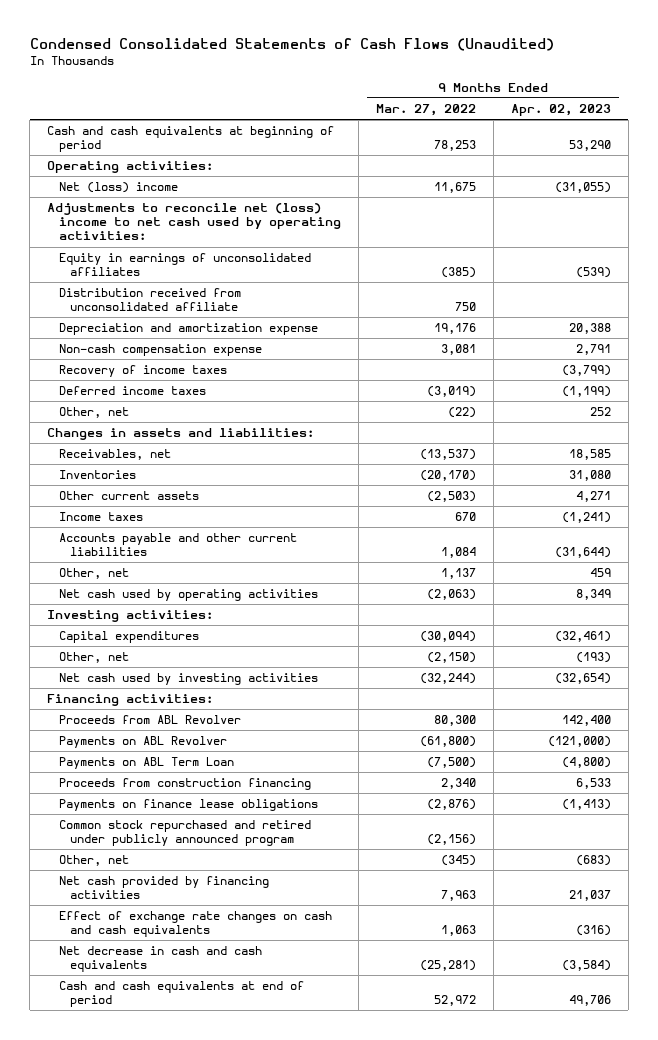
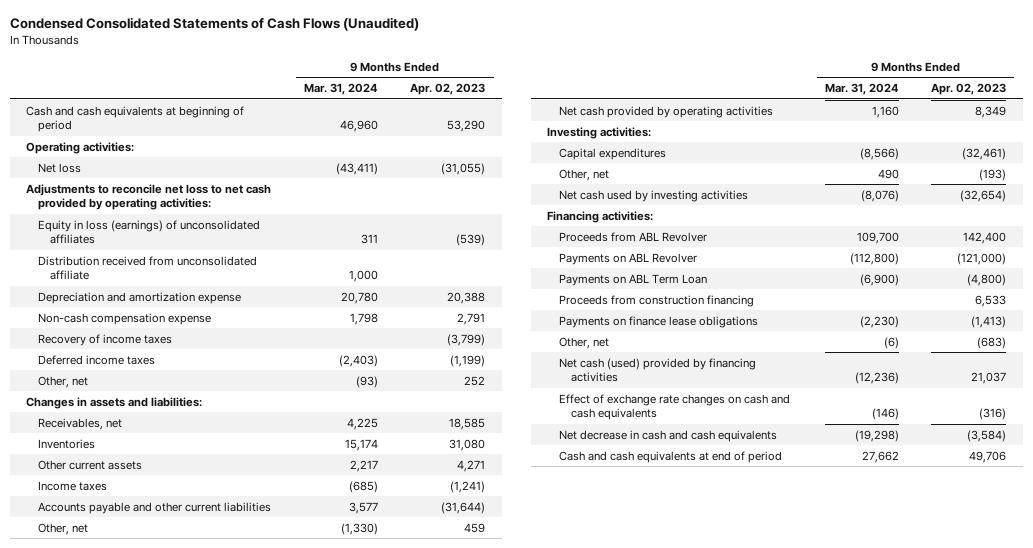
[375,104,476,117] Mar. 27, 2022 -> none
none -> [303,83,378,96] Mar. 31, 2024
[58,182,178,194] Net (loss) income -> [38,162,82,173] Net loss
[47,203,341,241] Adjustments to reconcile net (loss) income to net cash used by operating activities: -> [26,183,272,211] Adjustments to reconcile net loss to net cash provided by operating activities:
[58,253,311,277] Equity in earnings of unconsolidated affiliates -> [38,219,261,245] Equity in loss (earnings) of unconsolidated affiliates
[58,589,318,602] Net cash used by operating activities -> [559,105,774,118] Net cash provided by operating activities
[58,820,311,847] Common stock repurchased and retired under publicly announced program -> none
[58,876,269,900] Net cash provided by financing activities -> [559,357,757,383] Net cash (used) provided by financing activities

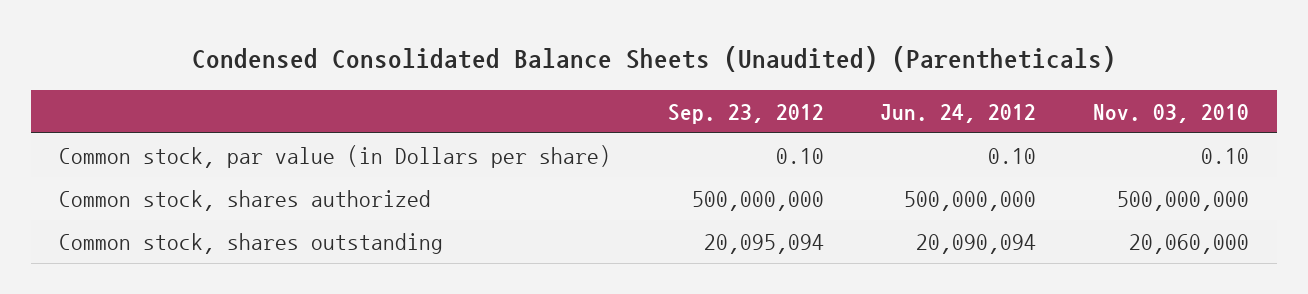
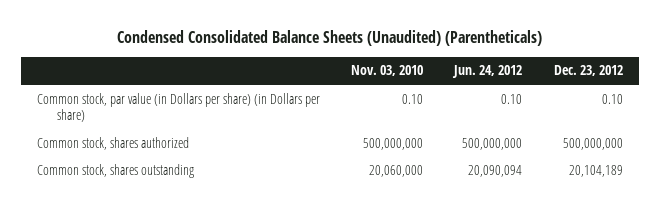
[667,103,824,124] Sep. 23, 2012 -> none
none -> [553,65,623,77] Dec. 23, 2012
[59,144,612,168] Common stock, par value (in Dollars per share) -> [36,92,320,123] Common stock, par value (in Dollars per share) (in Dollars per share)

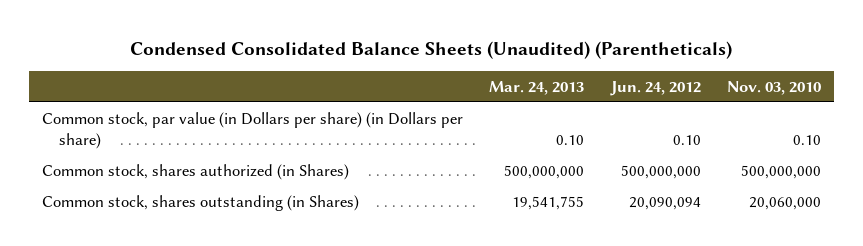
[553,65,623,77] Dec. 23, 2012 -> none
none -> [489,80,585,95] Mar. 24, 2013
[36,136,189,150] Common stock, shares authorized -> [42,163,350,180] Common stock, shares authorized (in Shares)
[36,163,194,178] Common stock, shares outstanding -> [42,194,360,211] Common stock, shares outstanding (in Shares)

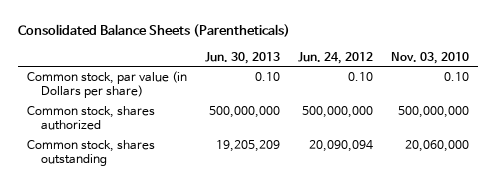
[130,40,733,59] Condensed Consolidated Balance Sheets (Unaudited) (Parentheticals) -> [17,24,290,38] Consolidated Balance Sheets (Parentheticals)
[489,80,585,95] Mar. 24, 2013 -> none
none -> [205,51,281,64] Jun. 30, 2013
[42,111,464,150] Common stock, par value (in Dollars per share) (in Dollars per share) -> [27,70,188,98] Common stock, par value (in Dollars per share)
[42,163,350,180] Common stock, shares authorized (in Shares) -> [27,105,156,130] Common stock, shares authorized
[42,194,360,211] Common stock, shares outstanding (in Shares) -> [27,139,156,166] Common stock, shares outstanding

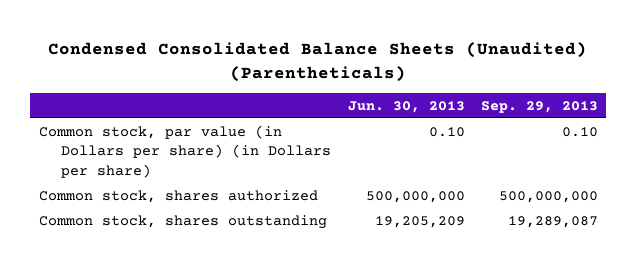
[17,24,290,38] Consolidated Balance Sheets (Parentheticals) -> [48,41,588,82] Condensed Consolidated Balance Sheets (Unaudited) (Parentheticals)
[298,51,374,64] Jun. 24, 2012 -> none
[391,51,470,64] Nov. 03, 2010 -> none
none -> [481,100,599,113] Sep. 29, 2013
[27,70,188,98] Common stock, par value (in Dollars per share) -> [38,124,332,178] Common stock, par value (in Dollars per share) (in Dollars per share)

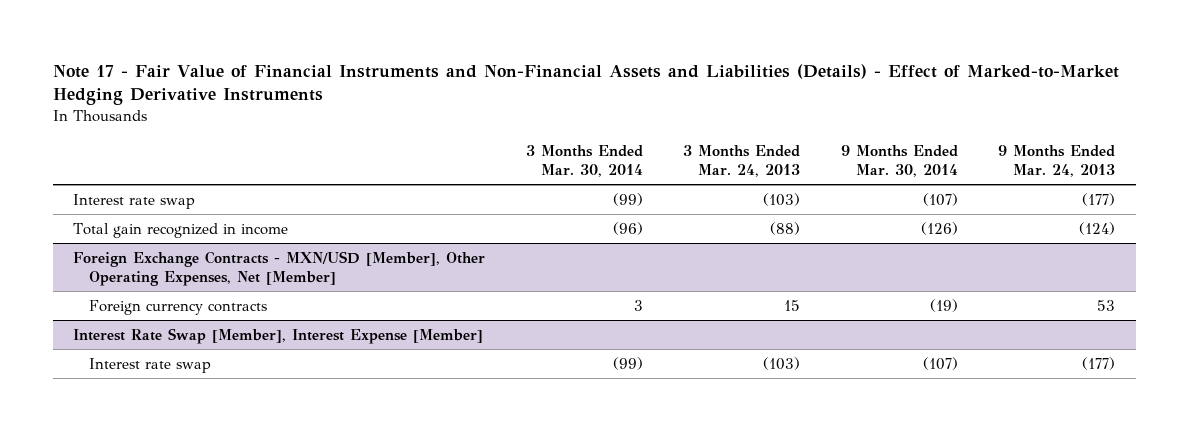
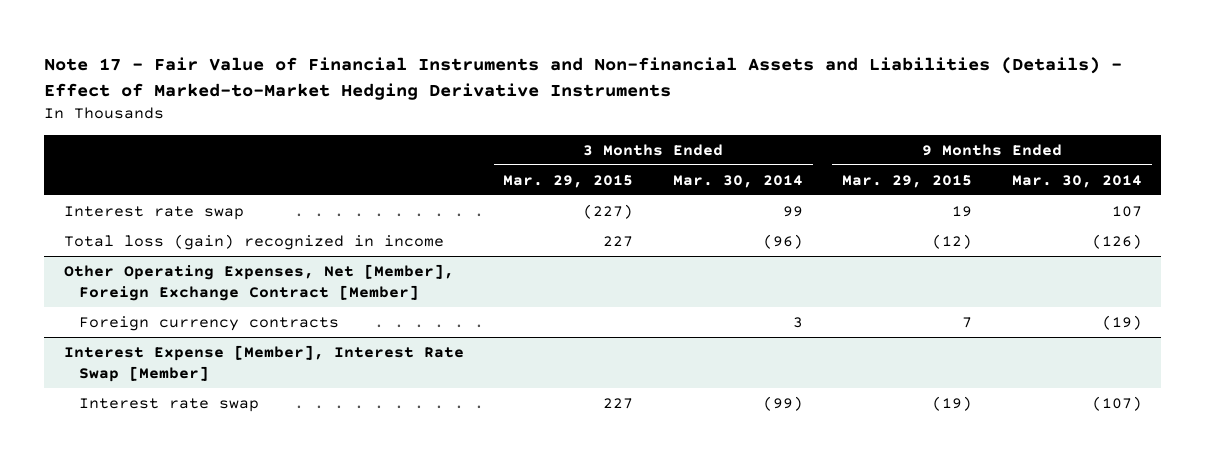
[53,63,1120,106] Note 17 - Fair Value of Financial Instruments and Non-Financial Assets and Liabilities (Details) - Effect of Marked-to-Market Hedging Derivative Instruments -> [44,57,1123,100] Note 17 - Fair Value of Financial Instruments and Non-financial Assets and Liabilities (Details) - Effect of Marked-to-Market Hedging Derivative Instruments
[683,144,801,178] 3 Months Ended Mar. 24, 2013 -> none
[998,144,1116,178] 9 Months Ended Mar. 24, 2013 -> none
none -> [503,174,634,188] Mar. 29, 2015
none -> [842,174,973,188] Mar. 29, 2015
[612,192,643,206] (99) -> [782,205,803,217] 99
[922,192,958,206] (107) -> [1111,205,1142,217] 107
[73,222,289,238] Total gain recognized in income -> [63,233,444,250] Total loss (gain) recognized in income
[73,250,486,286] Foreign Exchange Contracts - MXN/USD [Member], Other Operating Expenses, Net [Member] -> [63,263,454,301] Other Operating Expenses, Net [Member], Foreign Exchange Contract [Member]
[73,327,484,344] Interest Rate Swap [Member], Interest Expense [Member] -> [63,344,464,382] Interest Expense [Member], Interest Rate Swap [Member]

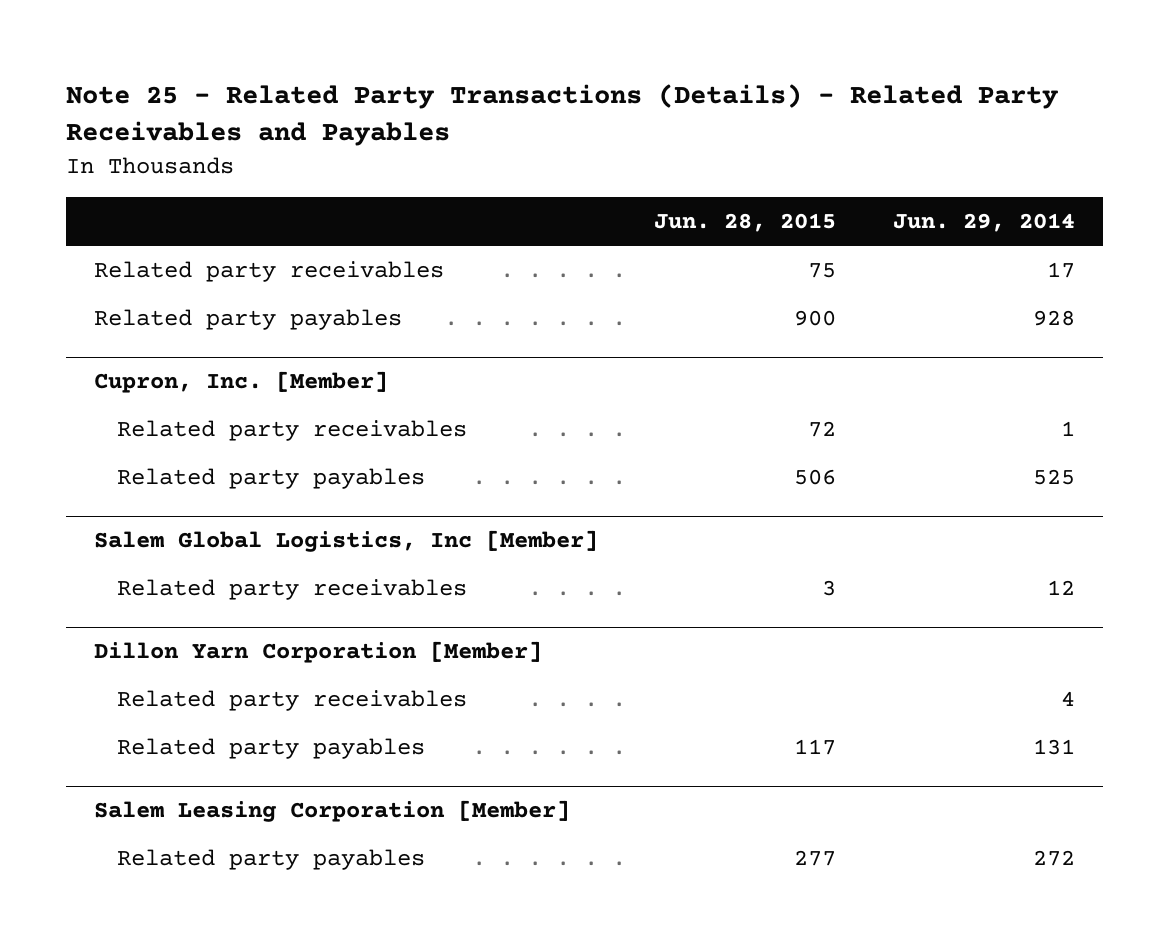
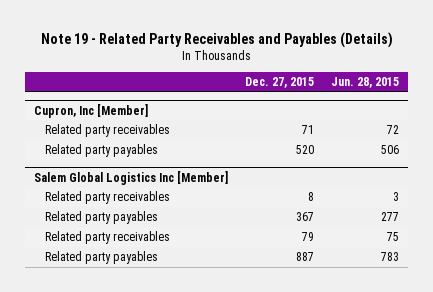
[65,83,1058,147] Note 25 - Related Party Transactions (Details) - Related Party Receivables and Payables -> [40,31,393,48] Note 19 - Related Party Receivables and Payables (Details)
[892,213,1075,233] Jun. 29, 2014 -> none
none -> [245,77,315,89] Dec. 27, 2015
[93,261,444,283] Related party receivables -> none
[93,309,402,331] Related party payables -> none
[93,371,388,394] Cupron, Inc. [Member] -> [33,103,148,118] Cupron, Inc [Member]
[93,530,598,553] Salem Global Logistics, Inc [Member] -> [33,170,228,185] Salem Global Logistics Inc [Member]
[93,641,542,664] Dillon Yarn Corporation [Member] -> none
[116,690,467,712] Related party receivables -> none
[116,738,425,760] Related party payables -> none
[93,800,570,823] Salem Leasing Corporation [Member] -> none
none -> [45,231,171,245] Related party receivables
none -> [45,251,159,265] Related party payables

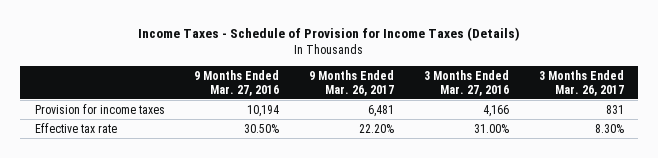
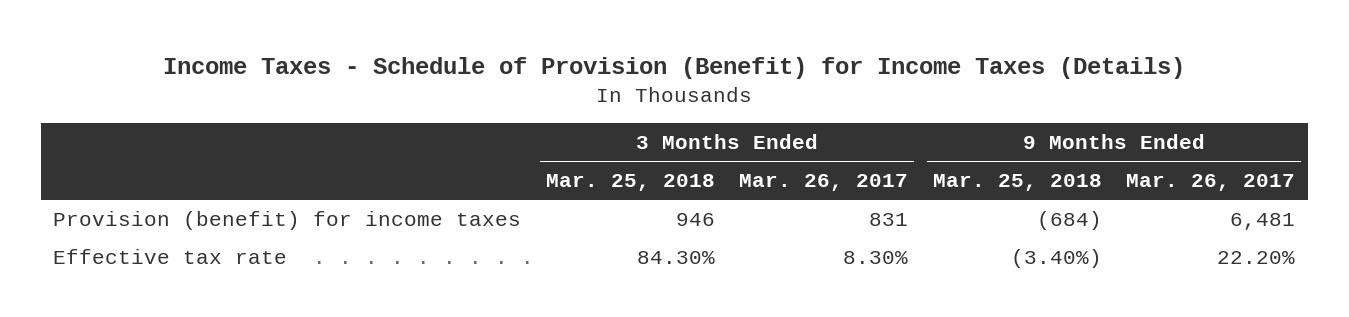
[138,27,521,42] Income Taxes - Schedule of Provision for Income Taxes (Details) -> [163,56,1186,79] Income Taxes - Schedule of Provision (Benefit) for Income Taxes (Details)
[194,69,280,96] 9 Months Ended Mar. 27, 2016 -> none
[423,69,509,96] 3 Months Ended Mar. 27, 2016 -> none
none -> [545,174,715,192] Mar. 25, 2018
none -> [932,174,1102,192] Mar. 25, 2018
[34,103,165,114] Provision for income taxes -> [53,210,522,230] Provision (benefit) for income taxes

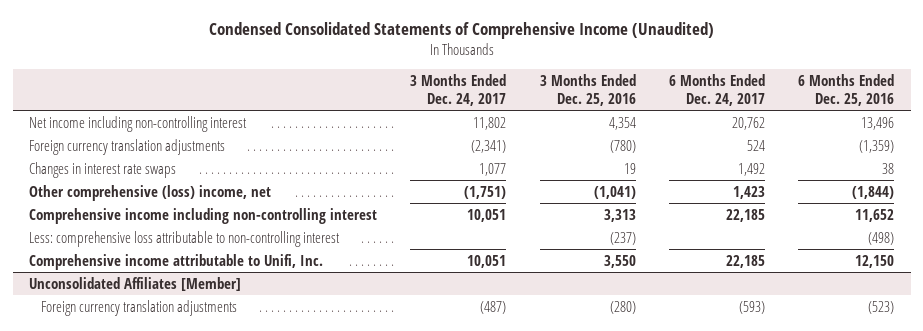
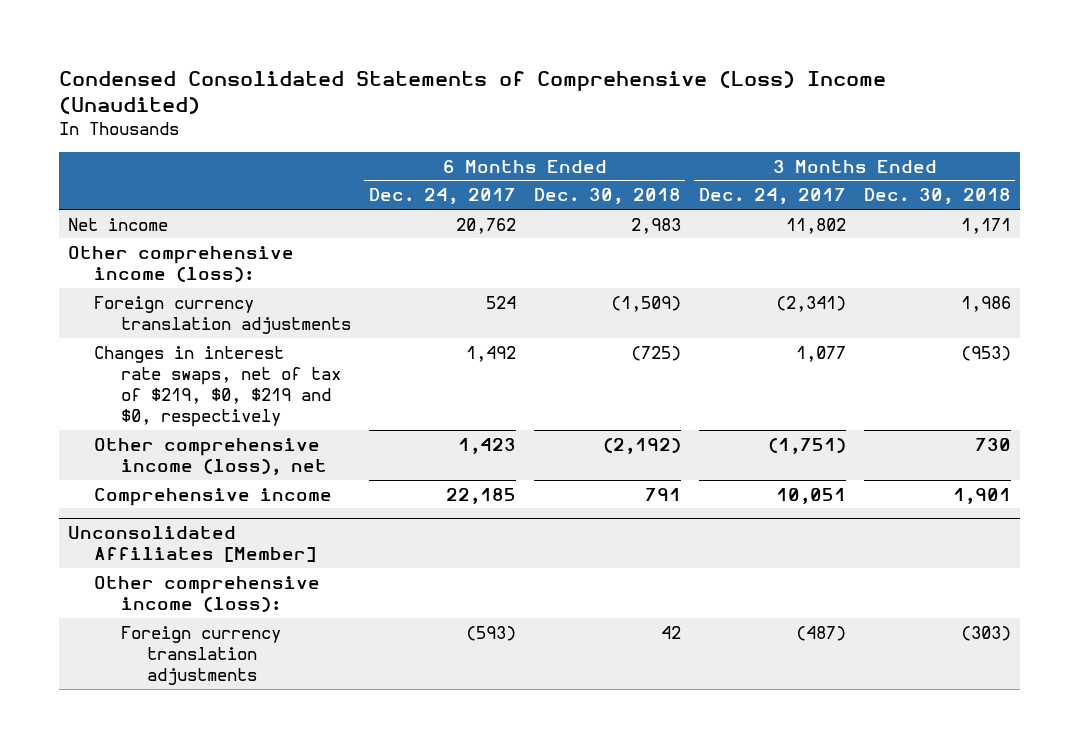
[208,22,714,40] Condensed Consolidated Statements of Comprehensive Income (Unaudited) -> [59,70,887,115] Condensed Consolidated Statements of Comprehensive (Loss) Income (Unaudited)
[539,73,636,107] 3 Months Ended Dec. 25, 2016 -> none
[798,73,895,107] 6 Months Ended Dec. 25, 2016 -> none
none -> [533,188,681,205] Dec. 30, 2018
none -> [863,188,1011,205] Dec. 30, 2018
[29,115,248,132] Net income including non-controlling interest -> [68,217,169,231] Net income
none -> [68,245,295,282] Other comprehensive income (loss):
[29,207,378,224] Comprehensive income including non-controlling interest -> none
[29,230,341,247] Less: comprehensive loss attributable to non-controlling interest -> none
[29,161,177,178] Changes in interest rate swaps -> [94,345,341,428] Changes in interest rate swaps, net of tax of $219, $0, $219 and $0, respectively
[29,184,272,201] Other comprehensive (loss) income, net -> [94,437,327,475] Other comprehensive income (loss), net
[29,253,324,270] Comprehensive income attributable to Unifi, Inc. -> [94,487,333,506] Comprehensive income
none -> [94,575,321,612] Other comprehensive income (loss):

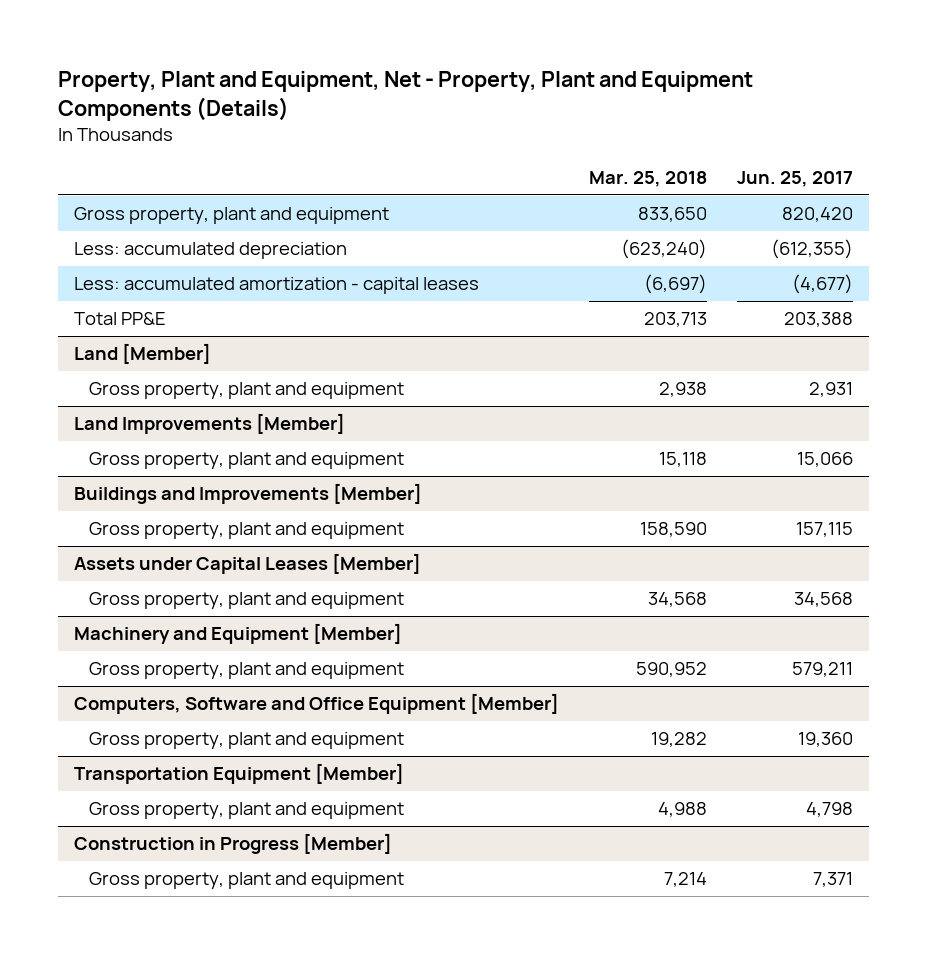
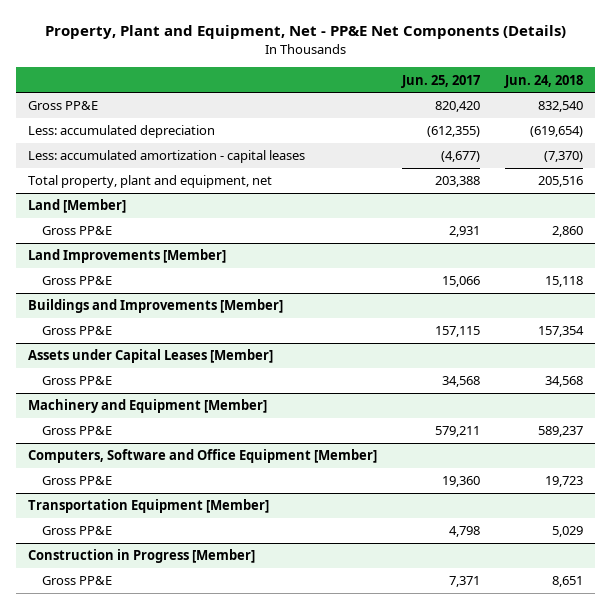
[58,71,754,122] Property, Plant and Equipment, Net - Property, Plant and Equipment Components (Details) -> [44,25,566,40] Property, Plant and Equipment, Net - PP&E Net Components (Details)
[589,171,708,188] Mar. 25, 2018 -> none
none -> [503,74,583,88] Jun. 24, 2018
[73,207,389,225] Gross property, plant and equipment -> [28,101,99,111] Gross PP&E
[73,312,166,326] Total PP&E -> [28,175,273,189] Total property, plant and equipment, net
[89,382,405,400] Gross property, plant and equipment -> [41,226,112,236] Gross PP&E
[89,452,405,470] Gross property, plant and equipment -> [41,276,112,286] Gross PP&E
[89,522,405,540] Gross property, plant and equipment -> [41,326,112,336] Gross PP&E
[89,592,405,610] Gross property, plant and equipment -> [41,376,112,386] Gross PP&E
[89,662,405,680] Gross property, plant and equipment -> [41,426,112,436] Gross PP&E
[89,732,405,750] Gross property, plant and equipment -> [41,476,112,486] Gross PP&E
[89,802,405,820] Gross property, plant and equipment -> [41,526,112,536] Gross PP&E
[89,872,405,890] Gross property, plant and equipment -> [41,576,112,586] Gross PP&E

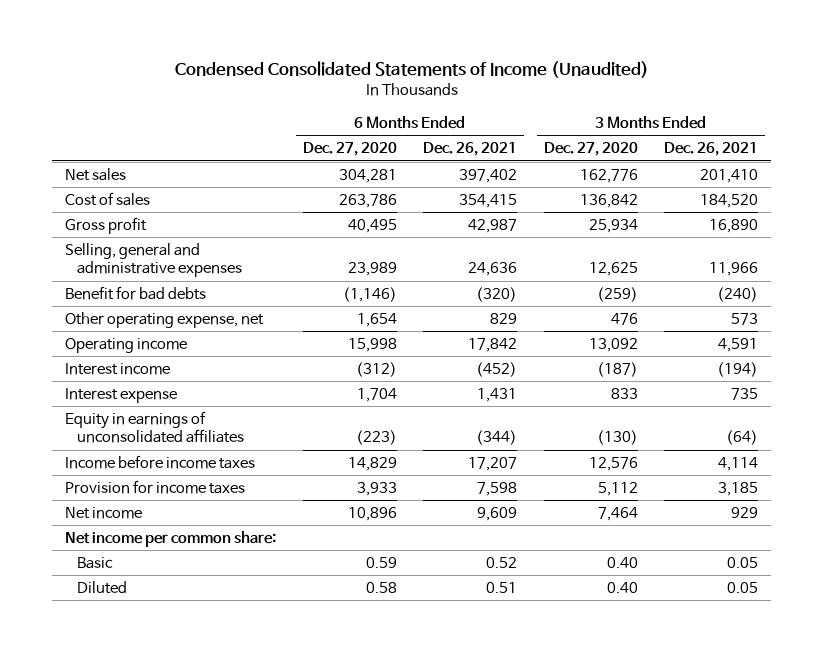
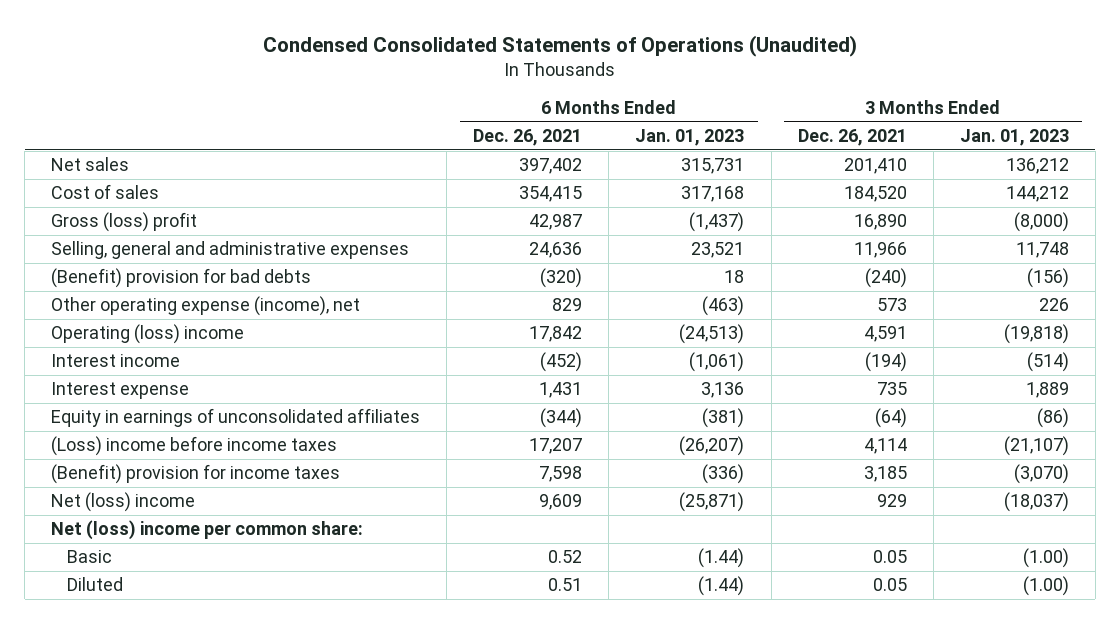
[174,60,649,78] Condensed Consolidated Statements of Income (Unaudited) -> [262,35,857,58] Condensed Consolidated Statements of Operations (Unaudited)
[302,142,397,157] Dec. 27, 2020 -> none
[543,142,638,157] Dec. 27, 2020 -> none
none -> [635,129,745,147] Jan. 01, 2023
none -> [959,129,1069,147] Jan. 01, 2023
[65,217,148,235] Gross profit -> [51,212,198,233] Gross (loss) profit
[65,286,207,301] Benefit for bad debts -> [51,268,312,289] (Benefit) provision for bad debts
[65,312,265,329] Other operating expense, net -> [51,296,361,317] Other operating expense (income), net
[65,338,188,354] Operating income -> [51,324,245,345] Operating (loss) income
[65,455,256,470] Income before income taxes -> [51,436,338,457] (Loss) income before income taxes
[65,480,246,495] Provision for income taxes -> [51,464,341,485] (Benefit) provision for income taxes
[65,507,143,520] Net income -> [51,492,196,513] Net (loss) income
[65,531,277,548] Net income per common share: -> [51,520,364,541] Net (loss) income per common share:

